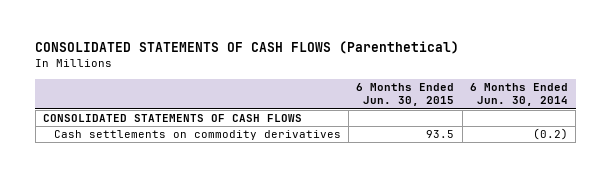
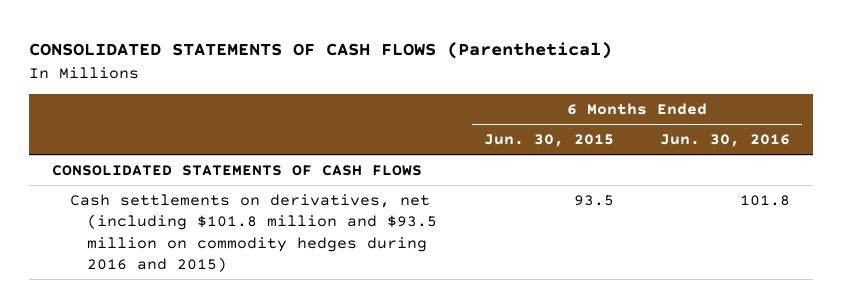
[469,82,568,107] 6 Months Ended Jun. 30, 2014 -> none
none -> [659,134,790,148] Jun. 30, 2016
[53,130,341,141] Cash settlements on commodity derivatives -> [69,193,438,273] Cash settlements on derivatives, net (including $101.8 million and $93.5 million on commodity hedges during 2016 and 2015)

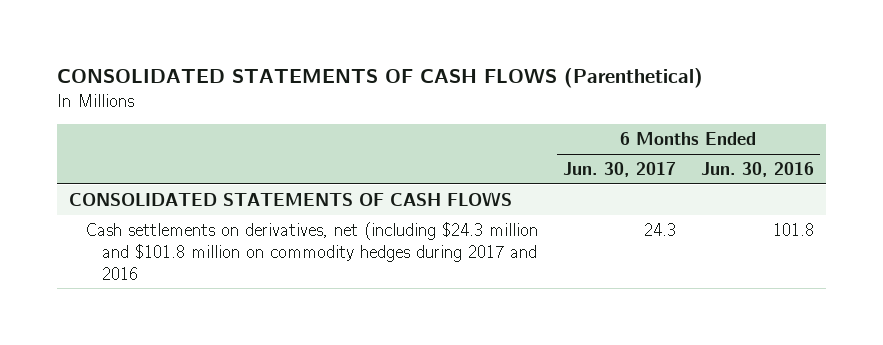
[483,134,614,148] Jun. 30, 2015 -> none
none -> [562,161,676,177] Jun. 30, 2017
[69,193,438,273] Cash settlements on derivatives, net (including $101.8 million and $93.5 million on commodity hedges during 2016 and 2015) -> [85,221,539,280] Cash settlements on derivatives, net (including $24.3 million and $101.8 million on commodity hedges during 2017 and 2016

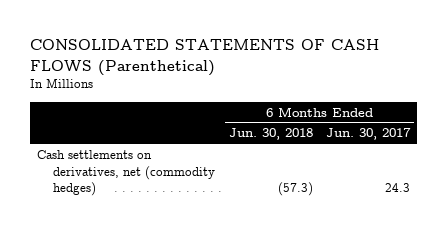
[700,161,814,177] Jun. 30, 2016 -> none
none -> [228,128,313,141] Jun. 30, 2018
[68,190,512,206] CONSOLIDATED STATEMENTS OF CASH FLOWS -> none
[85,221,539,280] Cash settlements on derivatives, net (including $24.3 million and $101.8 million on commodity hedges during 2017 and 2016 -> [36,150,216,197] Cash settlements on derivatives, net (commodity hedges)

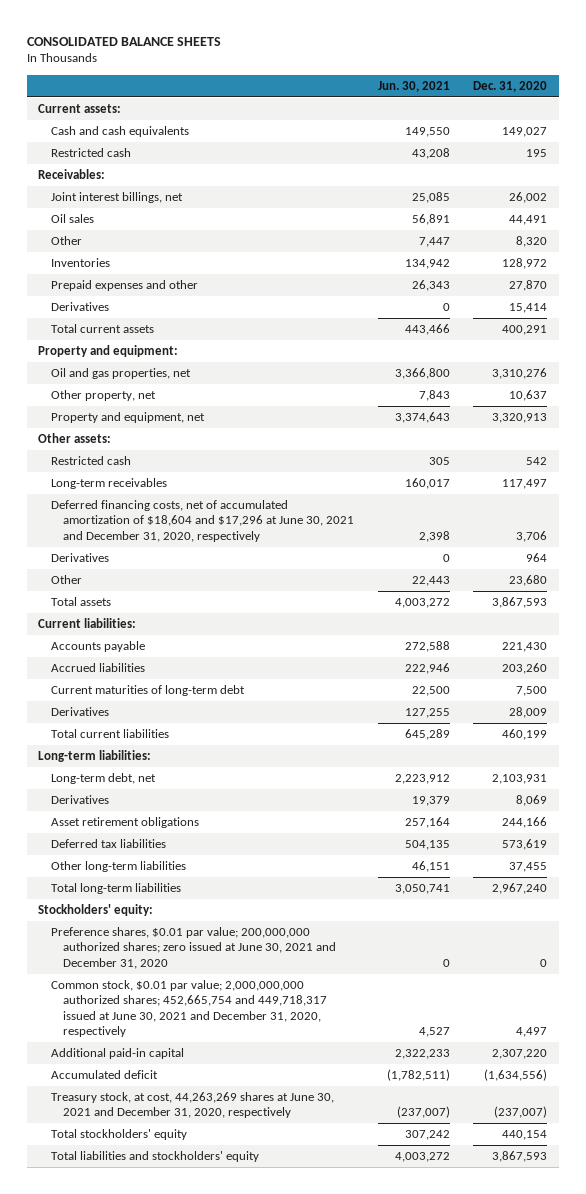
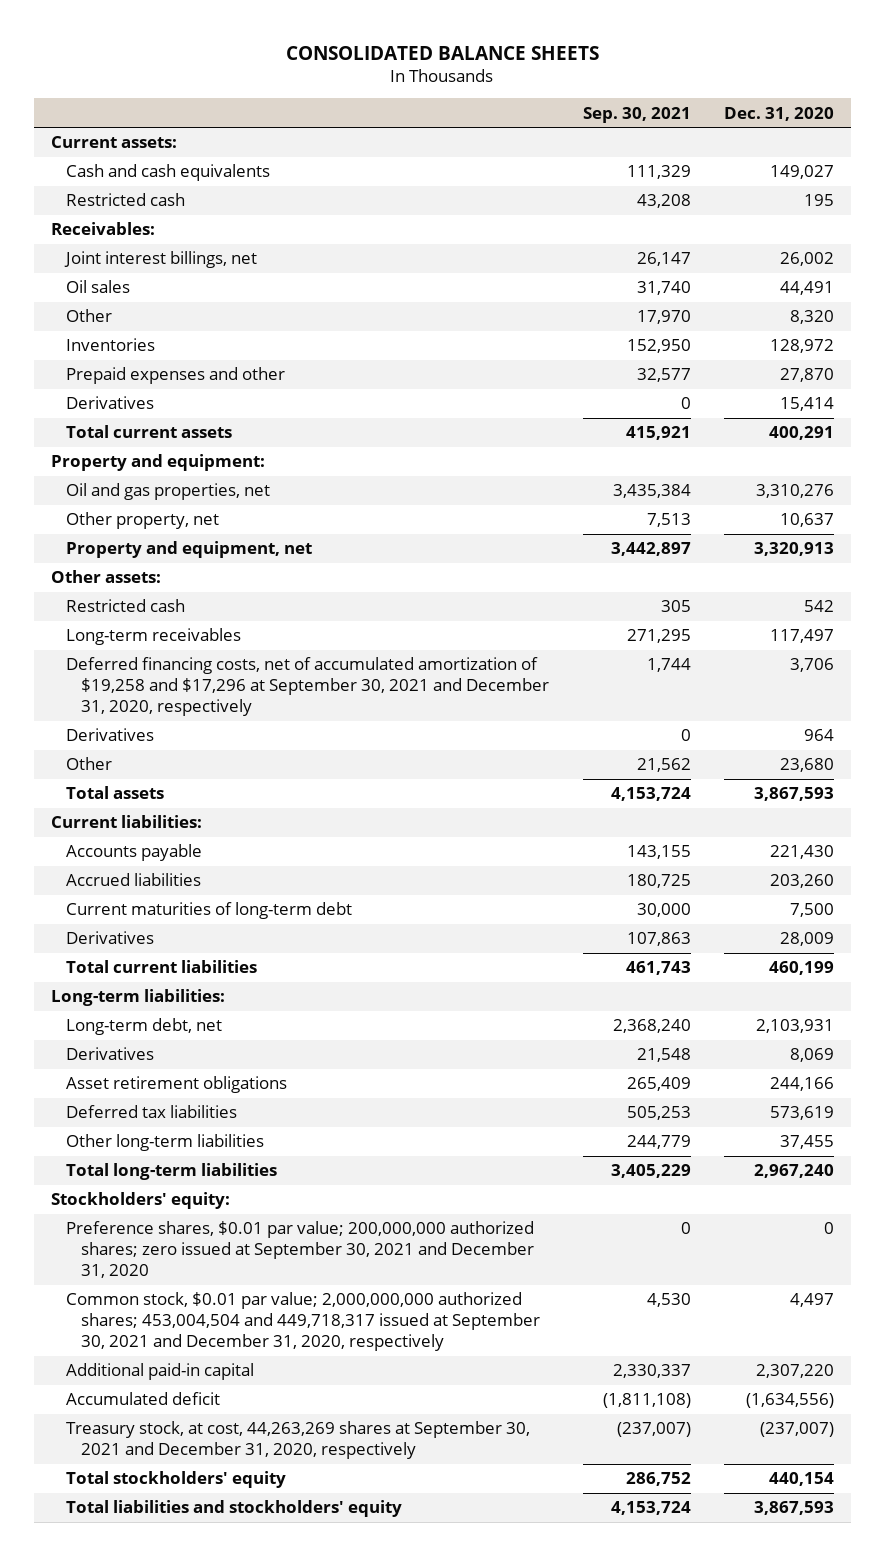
[377,80,450,92] Jun. 30, 2021 -> none
none -> [582,106,691,123] Sep. 30, 2021
[50,499,355,542] Deferred financing costs, net of accumulated amortization of $18,604 and $17,296 at June 30, 2021 and December 31, 2020, respectively -> [65,657,550,717] Deferred financing costs, net of accumulated amortization of $19,258 and $17,296 at September 30, 2021 and December 31, 2020, respectively
[50,926,337,969] Preference shares, $0.01 par value; 200,000,000 authorized shares; zero issued at June 30, 2021 and December 31, 2020 -> [65,1221,535,1279] Preference shares, $0.01 par value; 200,000,000 authorized shares; zero issued at September 30, 2021 and December 31, 2020
[50,979,328,1038] Common stock, $0.01 par value; 2,000,000,000 authorized shares; 452,665,754 and 449,718,317 issued at June 30, 2021 and December 31, 2020, respectively -> [65,1292,541,1352] Common stock, $0.01 par value; 2,000,000,000 authorized shares; 453,004,504 and 449,718,317 issued at September 30, 2021 and December 31, 2020, respectively
[50,1091,334,1119] Treasury stock, at cost, 44,263,269 shares at June 30, 2021 and December 31, 2020, respectively -> [65,1421,530,1460] Treasury stock, at cost, 44,263,269 shares at September 30, 2021 and December 31, 2020, respectively

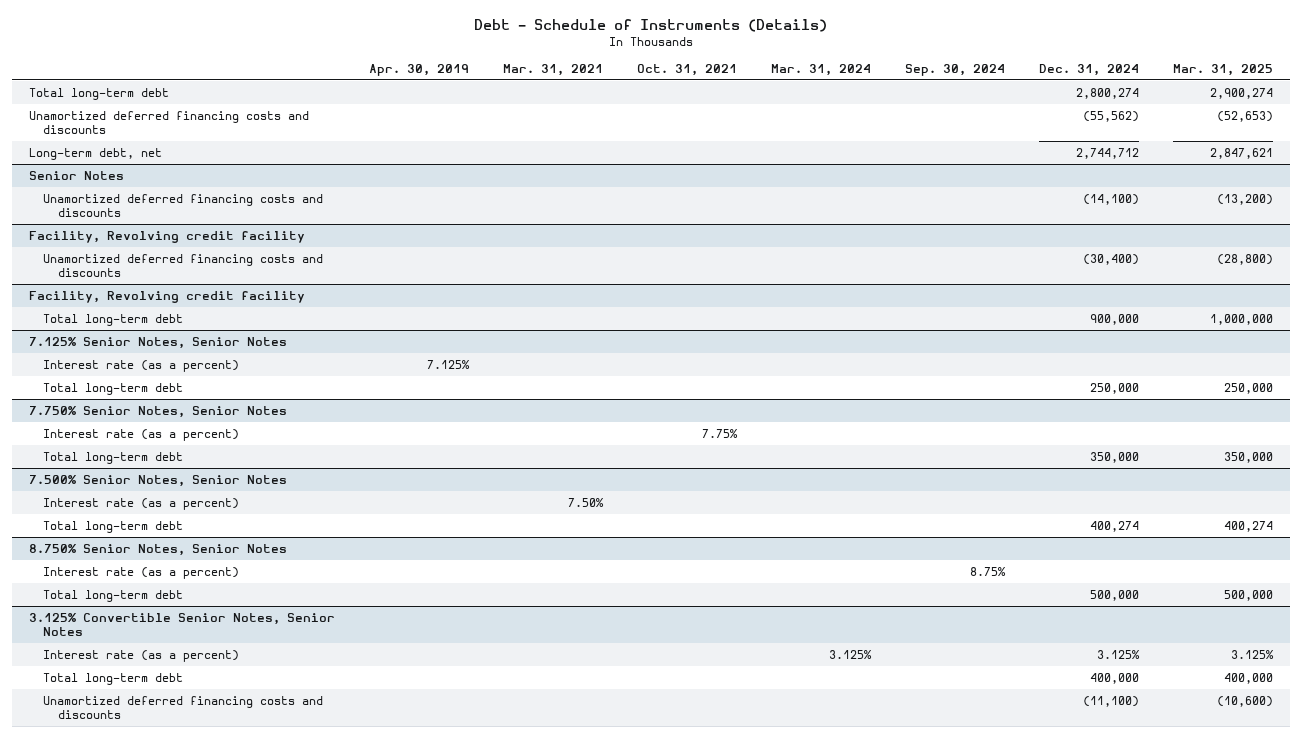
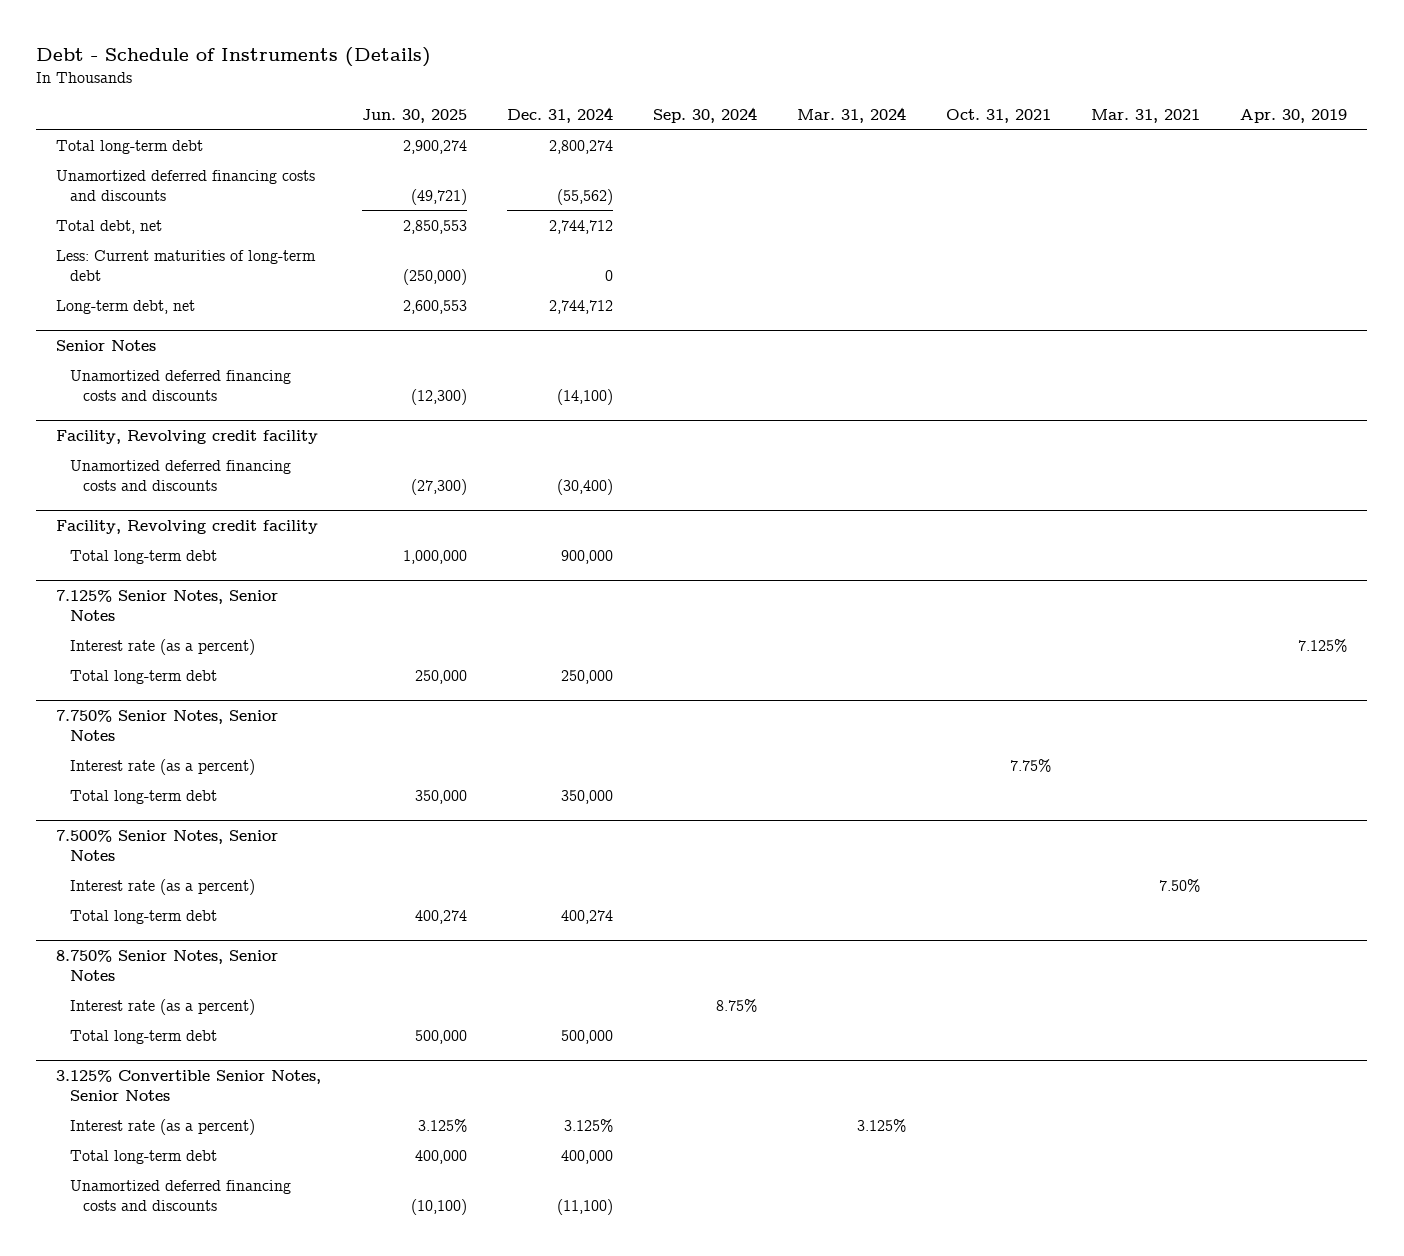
[1172,63,1273,76] Mar. 31, 2025 -> none
none -> [361,108,467,123] Jun. 30, 2025
none -> [56,219,163,234] Total debt, net
none -> [56,249,317,281] Less: Current maturities of long-term debt

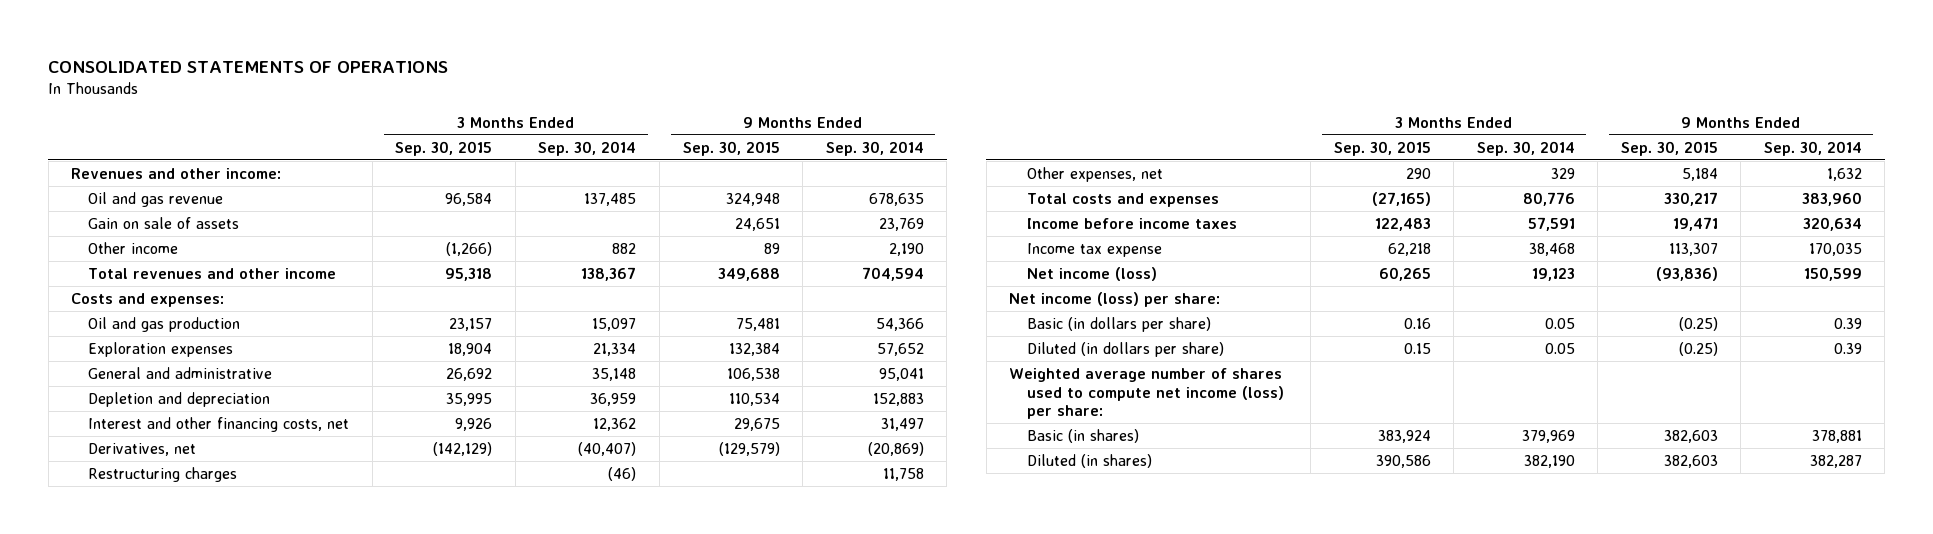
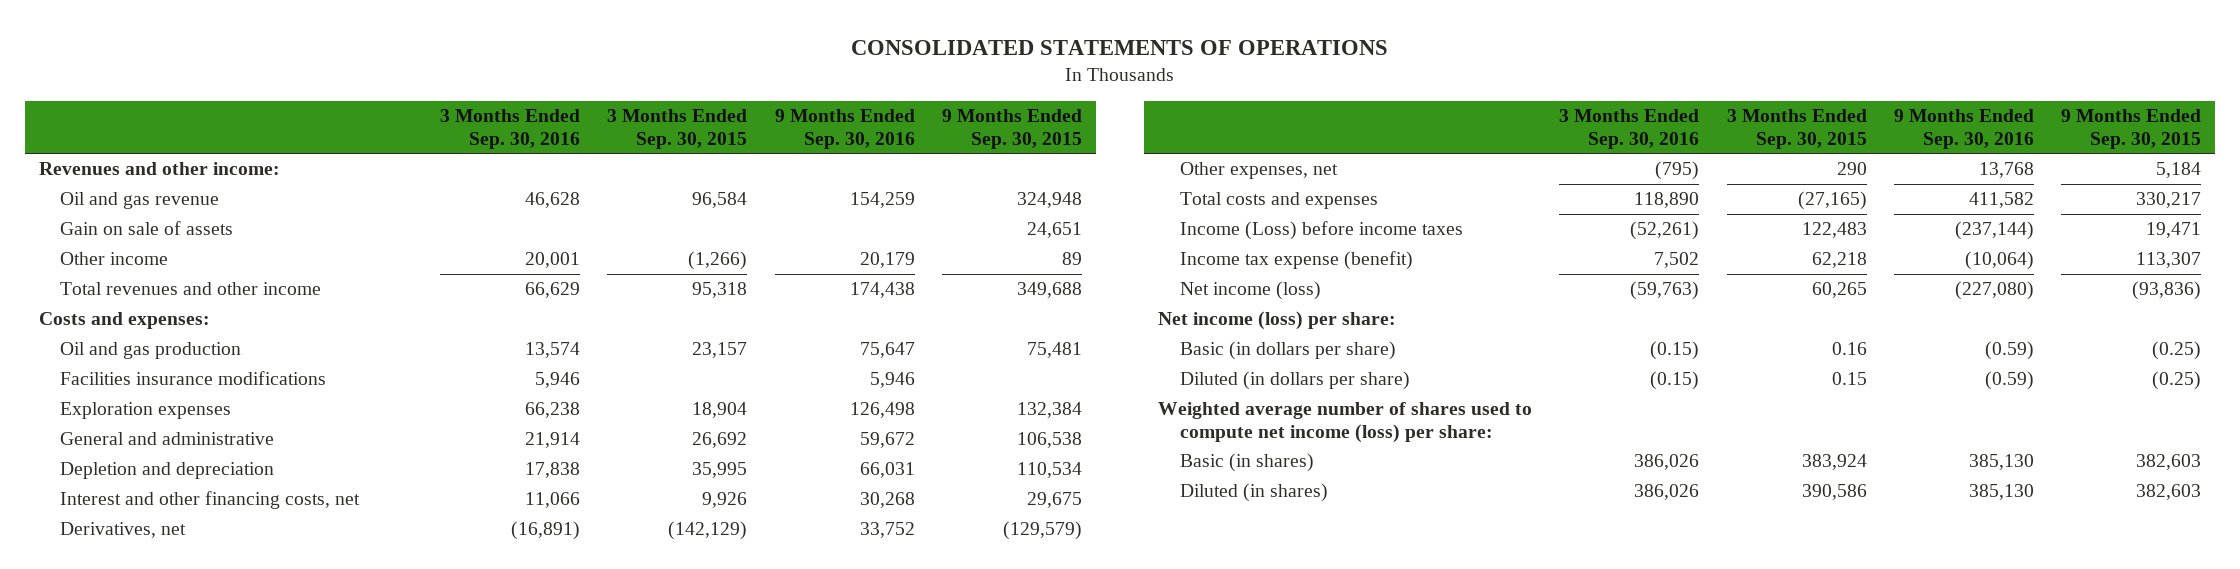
[538,140,637,156] Sep. 30, 2014 -> none
[825,140,924,156] Sep. 30, 2014 -> none
none -> [439,108,580,149] 3 Months Ended Sep. 30, 2016
none -> [774,108,915,149] 9 Months Ended Sep. 30, 2016
none -> [60,371,327,386] Facilities insurance modifications
[88,466,238,482] Restructuring charges -> none
[1026,217,1237,229] Income before income taxes -> [1179,221,1463,241] Income (Loss) before income taxes
[1026,242,1162,257] Income tax expense -> [1179,251,1413,271] Income tax expense (benefit)

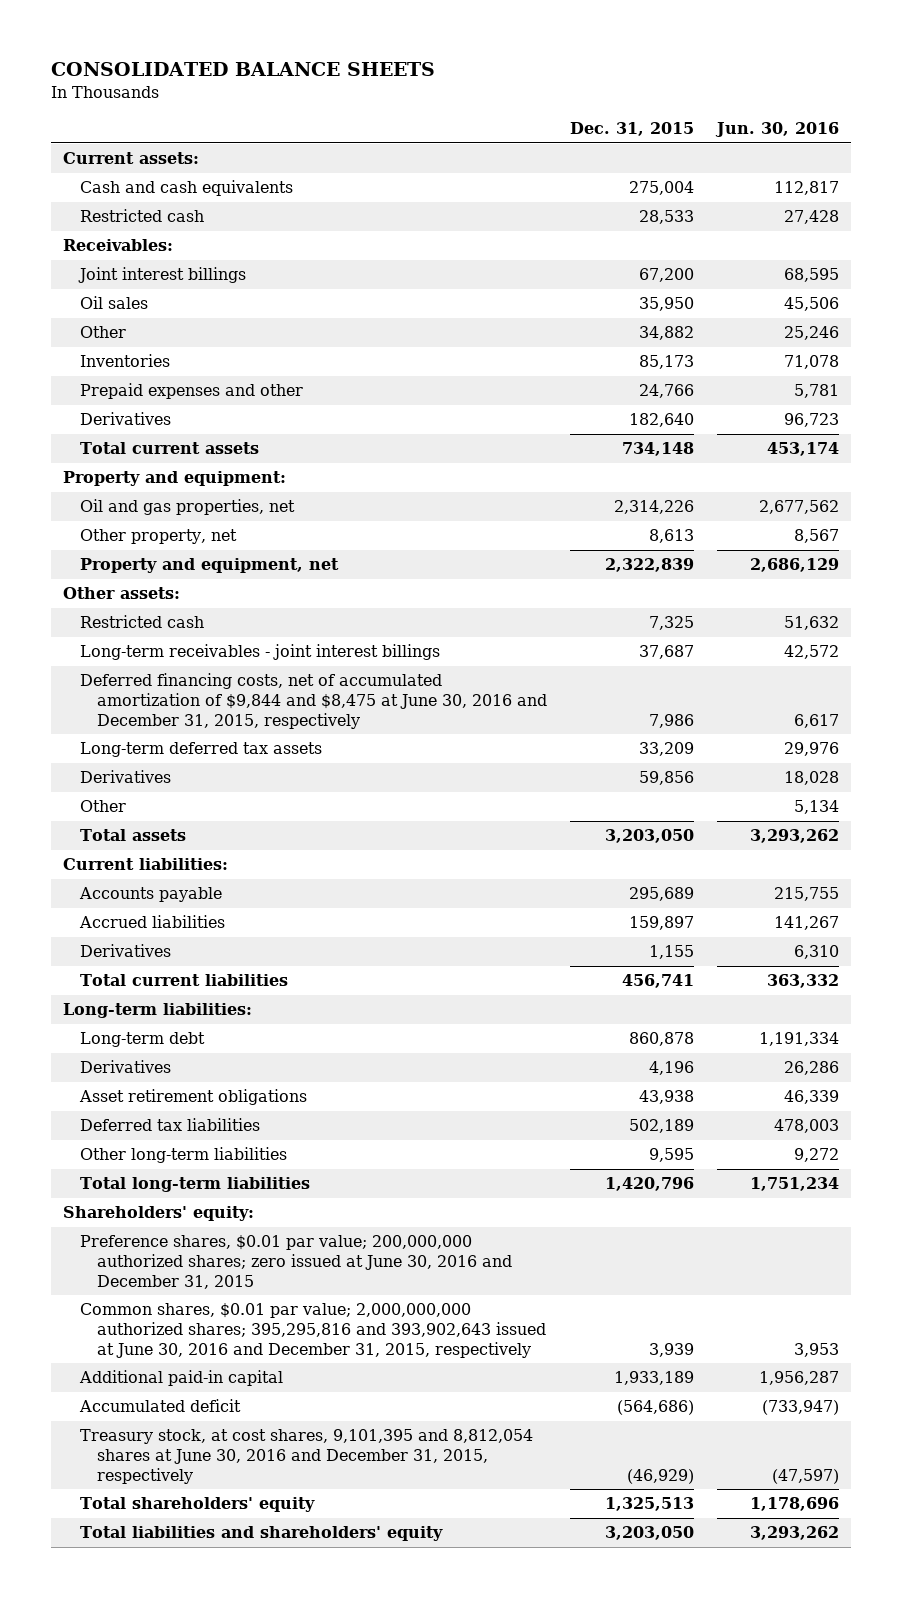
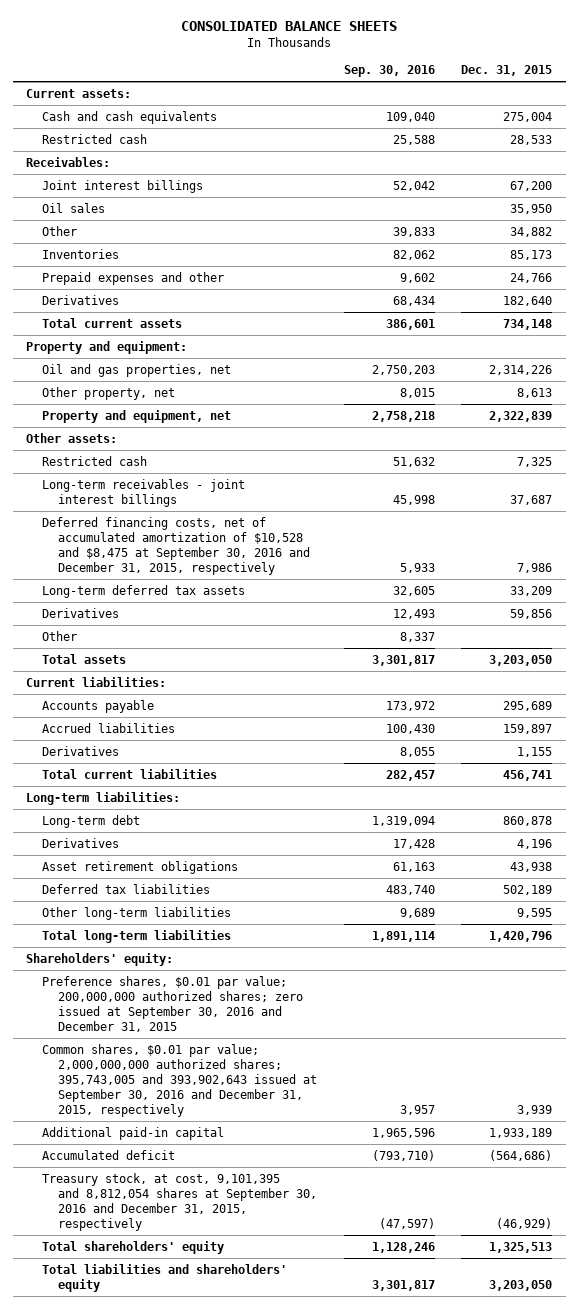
[715,122,840,138] Jun. 30, 2016 -> none
none -> [343,65,435,78] Sep. 30, 2016
[79,673,547,729] Deferred financing costs, net of accumulated amortization of $9,844 and $8,475 at June 30, 2016 and December 31, 2015, respectively -> [42,516,311,576] Deferred financing costs, net of accumulated amortization of $10,528 and $8,475 at September 30, 2016 and December 31, 2015, respectively
[79,1235,512,1289] Preference shares, $0.01 par value; 200,000,000 authorized shares; zero issued at June 30, 2016 and December 31, 2015 -> [42,975,304,1033] Preference shares, $0.01 par value; 200,000,000 authorized shares; zero issued at September 30, 2016 and December 31, 2015
[79,1303,546,1358] Common shares, $0.01 par value; 2,000,000,000 authorized shares; 395,295,816 and 393,902,643 issued at June 30, 2016 and December 31, 2015, respectively -> [42,1043,318,1118] Common shares, $0.01 par value; 2,000,000,000 authorized shares; 395,743,005 and 393,902,643 issued at September 30, 2016 and December 31, 2015, respectively
[79,1429,533,1484] Treasury stock, at cost shares, 9,101,395 and 8,812,054 shares at June 30, 2016 and December 31, 2015, respectively -> [42,1172,318,1232] Treasury stock, at cost, 9,101,395 and 8,812,054 shares at September 30, 2016 and December 31, 2015, respectively

